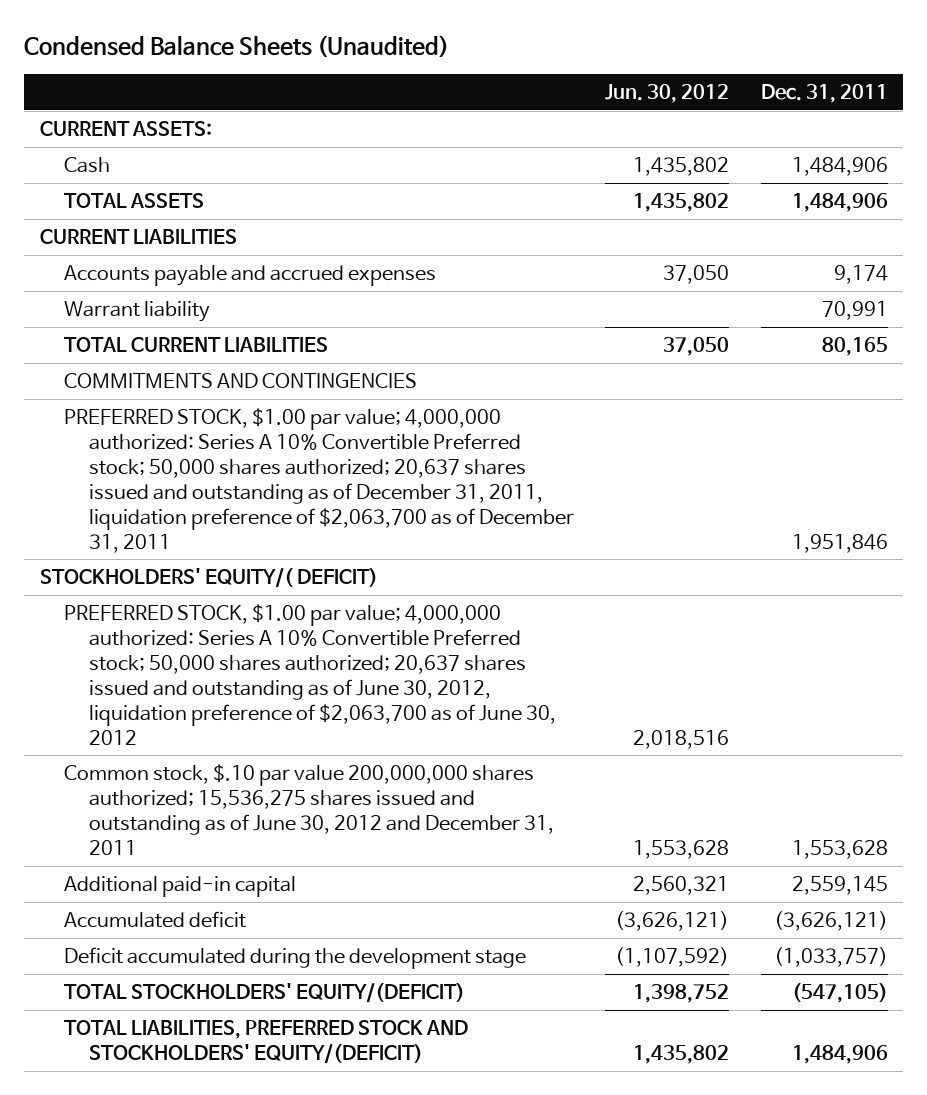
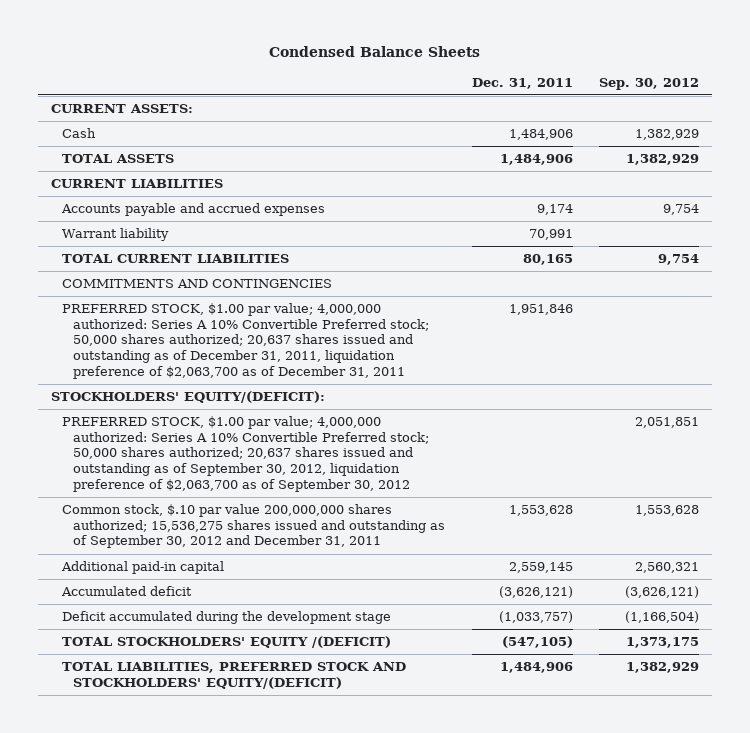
[23,35,449,59] Condensed Balance Sheets (Unaudited) -> [269,46,481,58] Condensed Balance Sheets
[605,83,730,103] Jun. 30, 2012 -> none
none -> [599,77,700,90] Sep. 30, 2012
[39,567,378,588] STOCKHOLDERS' EQUITY/( DEFICIT) -> [51,391,326,404] STOCKHOLDERS' EQUITY/(DEFICIT):
[64,603,557,745] PREFERRED STOCK, $1.00 par value; 4,000,000 authorized: Series A 10% Convertible Preferred stock; 50,000 shares authorized; 20,637 shares issued and outstanding as of June 30, 2012, liquidation preference of $2,063,700 as of June 30, 2012 -> [62,416,430,492] PREFERRED STOCK, $1.00 par value; 4,000,000 authorized: Series A 10% Convertible Preferred stock; 50,000 shares authorized; 20,637 shares issued and outstanding as of September 30, 2012, liquidation preference of $2,063,700 as of September 30, 2012
[64,763,555,855] Common stock, $.10 par value 200,000,000 shares authorized; 15,536,275 shares issued and outstanding as of June 30, 2012 and December 31, 2011 -> [62,504,446,549] Common stock, $.10 par value 200,000,000 shares authorized; 15,536,275 shares issued and outstanding as of September 30, 2012 and December 31, 2011
[64,982,466,1003] TOTAL STOCKHOLDERS' EQUITY/(DEFICIT) -> [62,636,392,649] TOTAL STOCKHOLDERS' EQUITY /(DEFICIT)

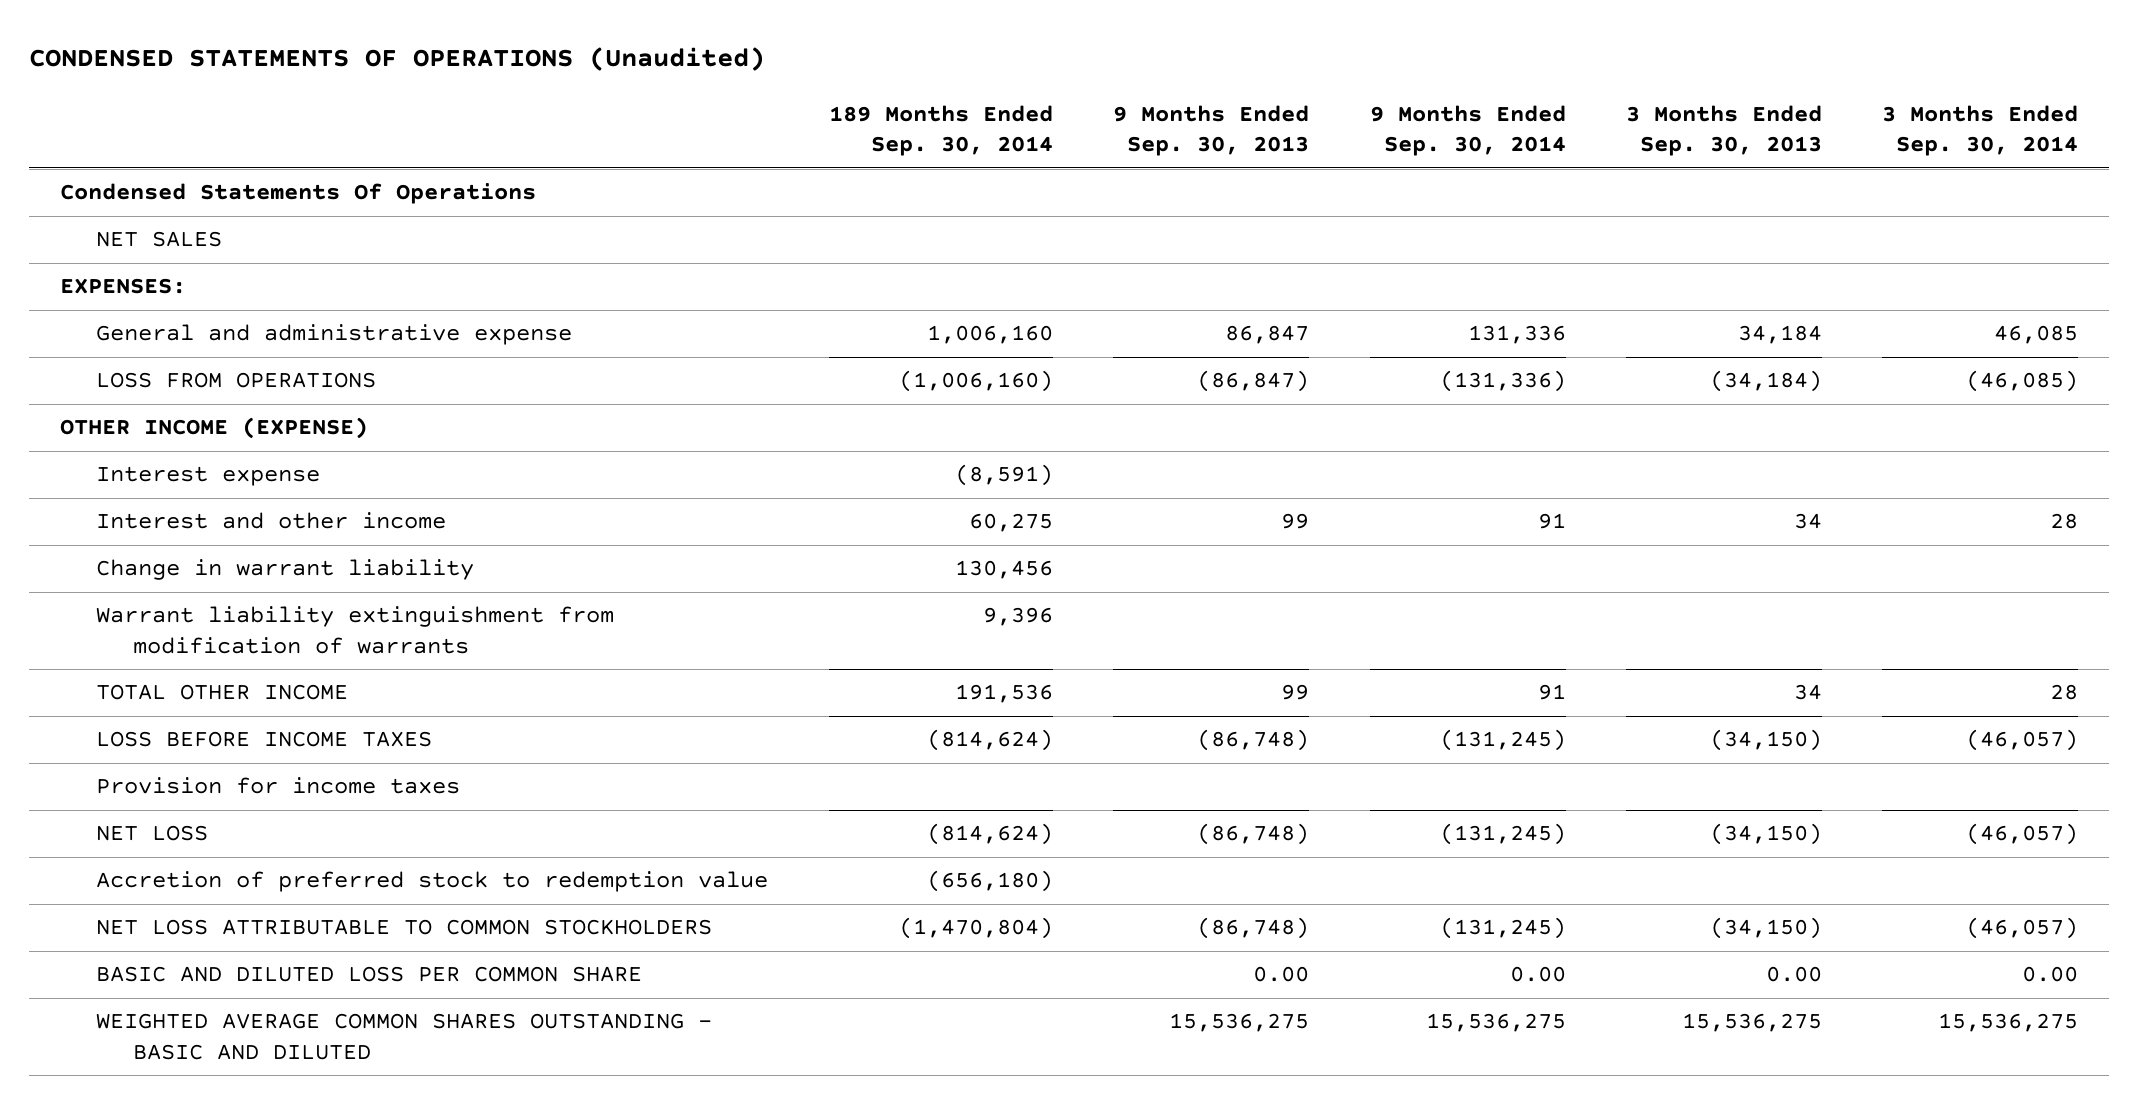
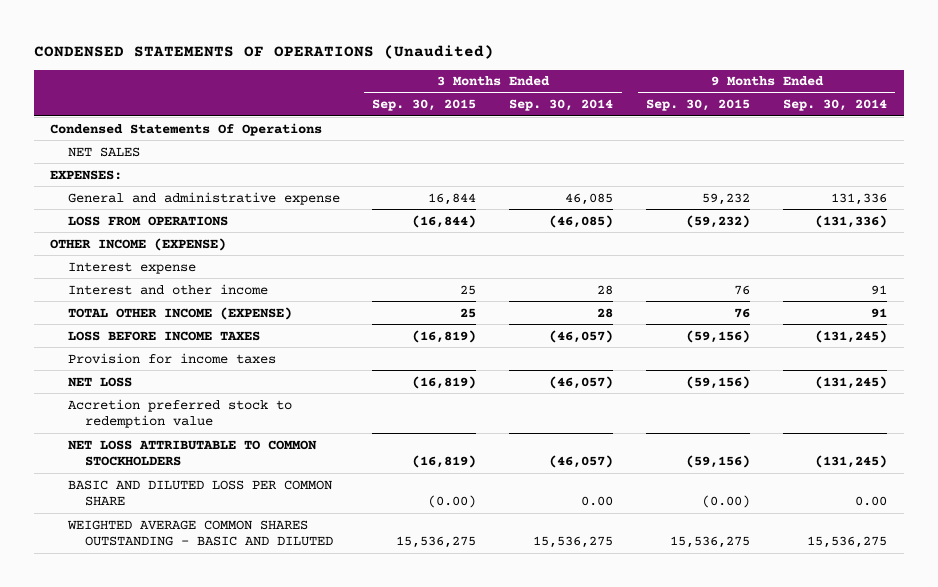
[828,104,1053,157] 189 Months Ended Sep. 30, 2014 -> none
[1113,104,1310,157] 9 Months Ended Sep. 30, 2013 -> none
[1625,104,1822,157] 3 Months Ended Sep. 30, 2013 -> none
none -> [372,99,477,112] Sep. 30, 2015
none -> [646,99,751,112] Sep. 30, 2015
[96,559,475,581] Change in warrant liability -> none
[96,606,615,655] Warrant liability extinguishment from modification of warrants -> none
[96,684,349,701] TOTAL OTHER INCOME -> [67,306,292,320] TOTAL OTHER INCOME (EXPENSE)
[96,871,769,893] Accretion of preferred stock to redemption value -> [67,398,292,429] Accretion preferred stock to redemption value

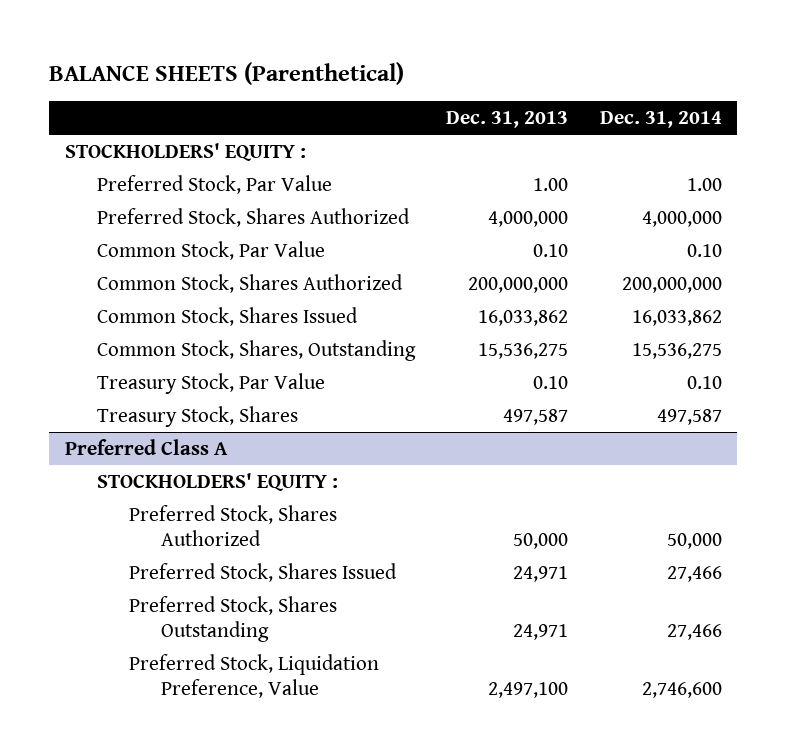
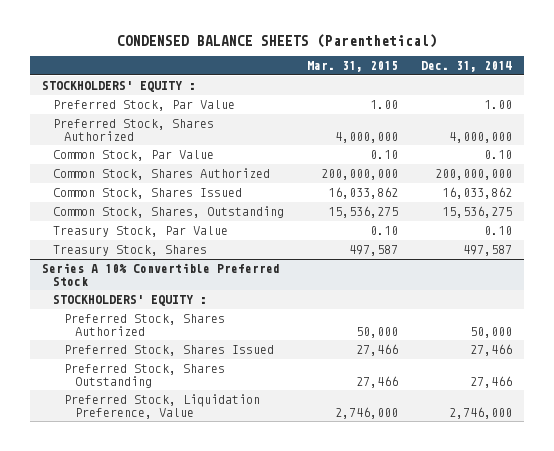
[49,61,405,85] BALANCE SHEETS (Parenthetical) -> [117,34,438,49] CONDENSED BALANCE SHEETS (Parenthetical)
[446,110,569,128] Dec. 31, 2013 -> none
none -> [307,61,399,73] Mar. 31, 2015
[64,438,228,455] Preferred Class A -> [42,262,281,286] Series A 10% Convertible Preferred Stock
[641,681,722,698] 2,746,600 -> [449,406,513,419] 2,746,000

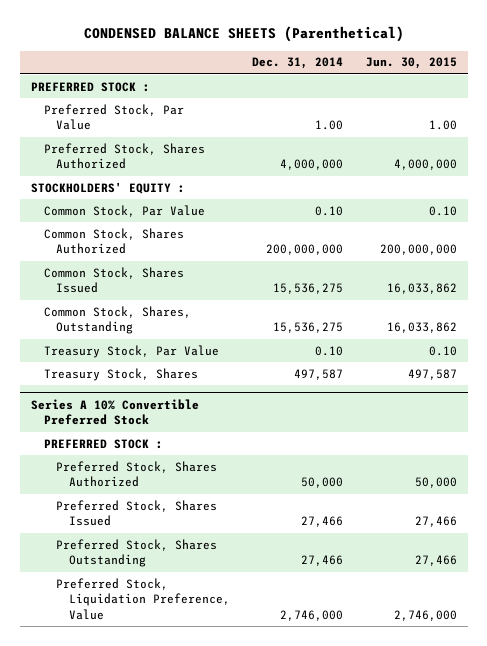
[307,61,399,73] Mar. 31, 2015 -> none
none -> [365,57,457,70] Jun. 30, 2015
none -> [30,81,150,92] PREFERRED STOCK :
[42,80,197,92] STOCKHOLDERS' EQUITY : -> [30,181,185,194] STOCKHOLDERS' EQUITY :
[442,186,513,199] 16,033,862 -> [273,283,344,295] 15,536,275
[53,294,208,306] STOCKHOLDERS' EQUITY : -> none
none -> [43,438,163,449] PREFERRED STOCK :

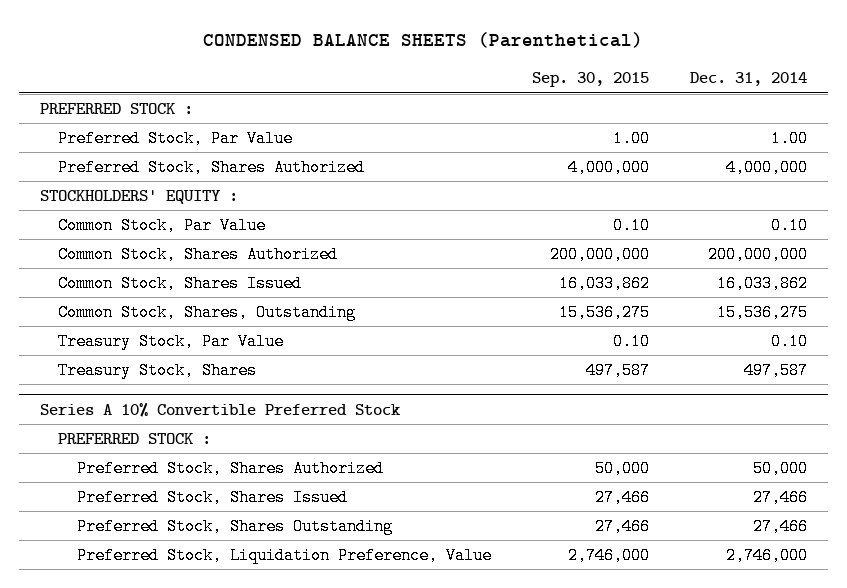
[365,57,457,70] Jun. 30, 2015 -> none
none -> [532,72,650,88] Sep. 30, 2015
[273,283,344,295] 15,536,275 -> [717,274,809,292] 16,033,862

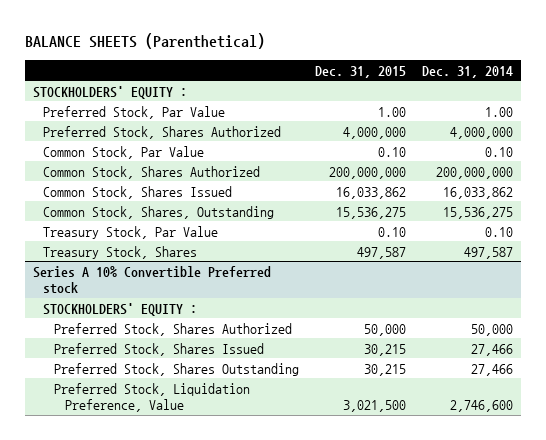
[203,32,644,49] CONDENSED BALANCE SHEETS (Parenthetical) -> [24,33,265,50] BALANCE SHEETS (Parenthetical)
[532,72,650,88] Sep. 30, 2015 -> none
none -> [314,65,406,78] Dec. 31, 2015
[39,102,193,114] PREFERRED STOCK : -> none
[39,189,238,204] STOCKHOLDERS' EQUITY : -> [32,85,187,99] STOCKHOLDERS' EQUITY :
[58,432,212,444] PREFERRED STOCK : -> none
[39,402,401,418] Series A 10% Convertible Preferred Stock -> [32,265,271,295] Series A 10% Convertible Preferred stock
none -> [43,302,198,316] STOCKHOLDERS' EQUITY :
[726,546,809,564] 2,746,000 -> [449,400,513,413] 2,746,600

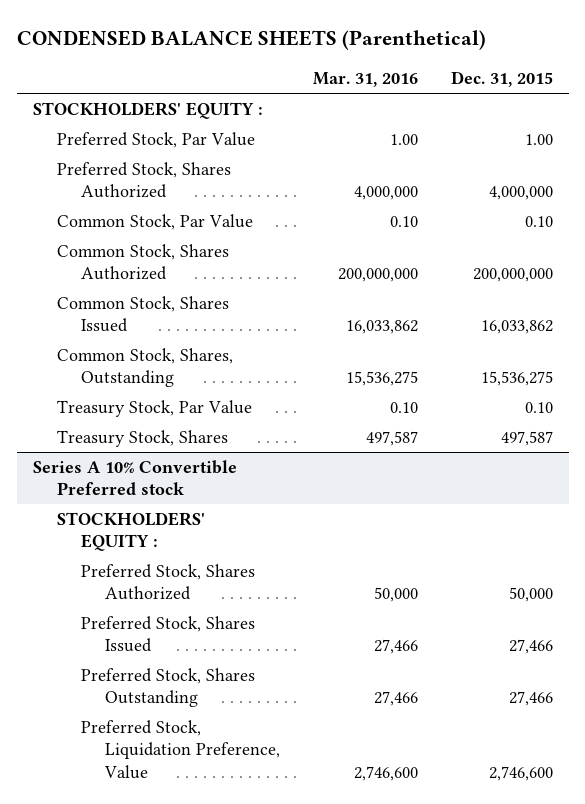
[24,33,265,50] BALANCE SHEETS (Parenthetical) -> [16,29,486,50] CONDENSED BALANCE SHEETS (Parenthetical)
[421,65,513,78] Dec. 31, 2014 -> none
none -> [312,72,418,88] Mar. 31, 2016
[363,343,406,356] 30,215 -> [508,639,553,655] 27,466
[363,363,406,376] 30,215 -> [508,691,553,707] 27,466
[342,400,406,413] 3,021,500 -> [488,765,553,781] 2,746,600

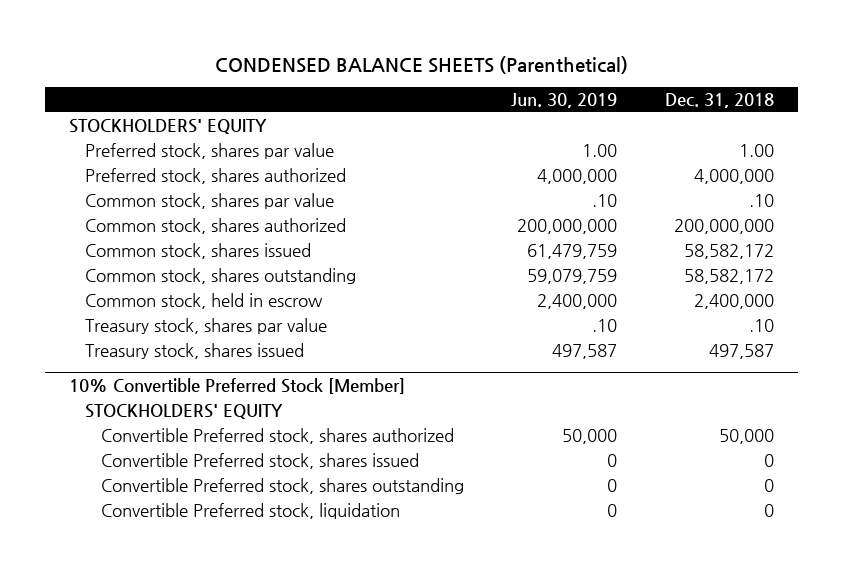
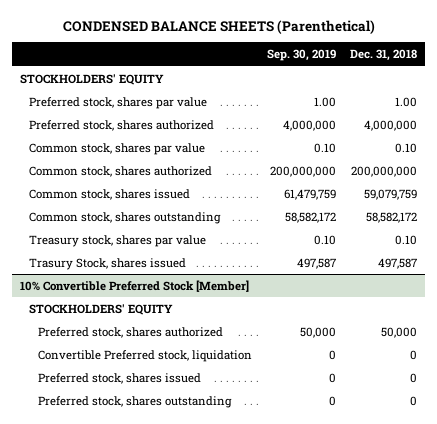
[511,93,618,109] Jun. 30, 2019 -> none
none -> [266,49,336,62] Sep. 30, 2019
[748,194,774,208] .10 -> [395,142,418,153] 0.10
[683,244,774,260] 58,582,172 -> [364,188,418,200] 59,079,759
[84,293,323,310] Common stock, held in escrow -> none
[748,319,774,333] .10 -> [395,234,418,245] 0.10
[84,343,304,360] Treasury stock, shares issued -> [28,257,186,270] Trasury Stock, shares issued
[100,453,419,470] Convertible Preferred stock, shares issued -> none
[100,478,464,495] Convertible Preferred stock, shares outstanding -> none
[100,428,454,445] Convertible Preferred stock, shares authorized -> [37,326,223,338] Preferred stock, shares authorized
none -> [37,372,201,384] Preferred stock, shares issued
none -> [37,395,232,408] Preferred stock, shares outstanding

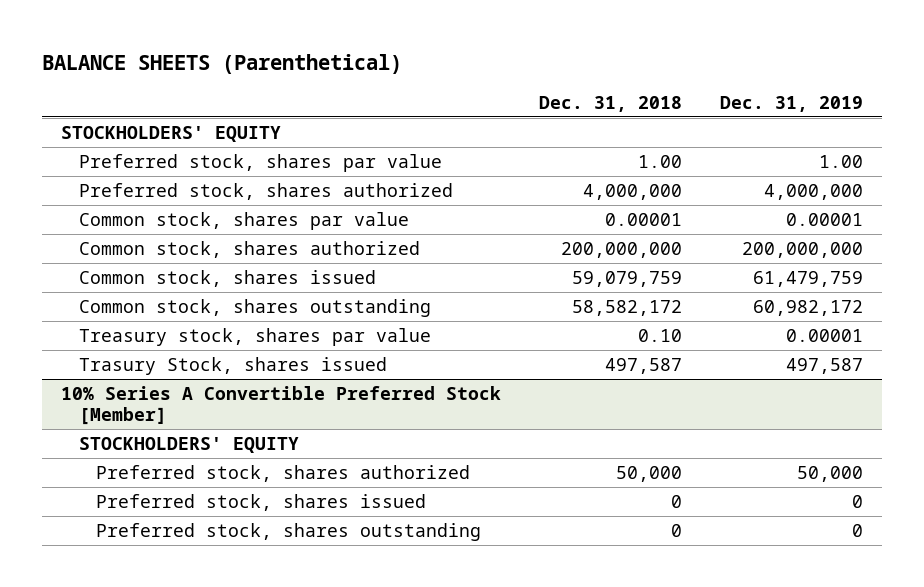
[62,19,375,34] CONDENSED BALANCE SHEETS (Parenthetical) -> [42,53,403,74] BALANCE SHEETS (Parenthetical)
[266,49,336,62] Sep. 30, 2019 -> none
none -> [720,95,864,112] Dec. 31, 2019
[395,142,418,153] 0.10 -> [605,212,683,226] 0.00001
[19,279,249,292] 10% Convertible Preferred Stock [Member] -> [61,385,502,426] 10% Series A Convertible Preferred Stock [Member]
[37,349,252,362] Convertible Preferred stock, liquidation -> none

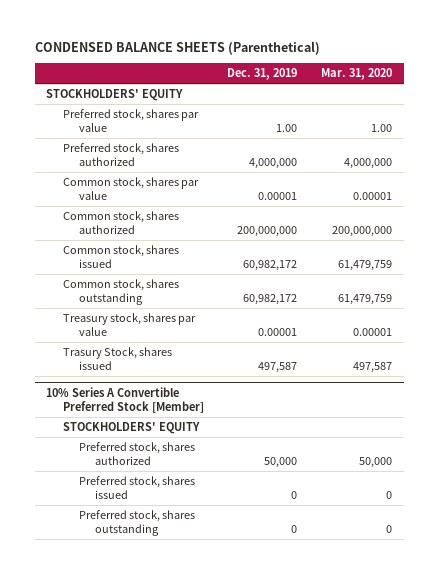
[42,53,403,74] BALANCE SHEETS (Parenthetical) -> [34,40,320,55] CONDENSED BALANCE SHEETS (Parenthetical)
[539,95,683,112] Dec. 31, 2018 -> none
none -> [321,68,393,81] Mar. 31, 2020
[753,270,864,287] 61,479,759 -> [243,260,298,272] 60,982,172

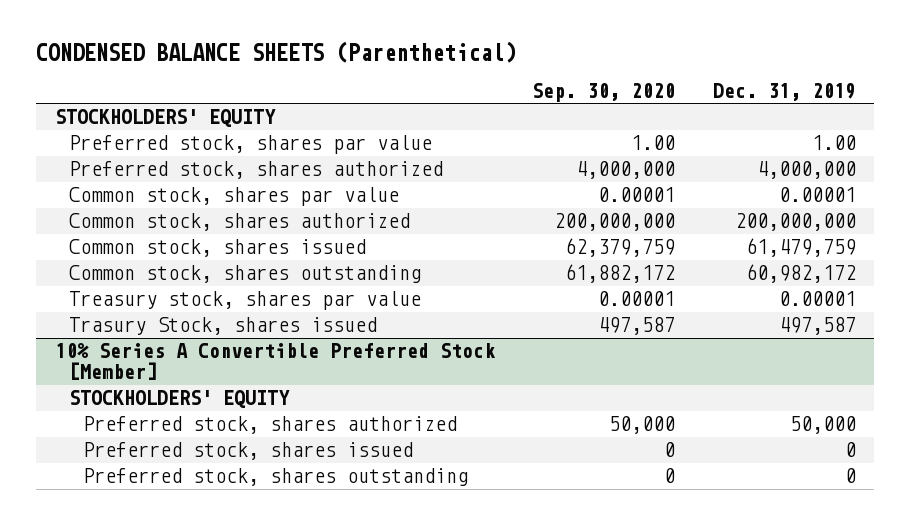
[321,68,393,81] Mar. 31, 2020 -> none
none -> [532,82,676,102] Sep. 30, 2020
[243,260,298,272] 60,982,172 -> [745,238,856,258] 61,479,759

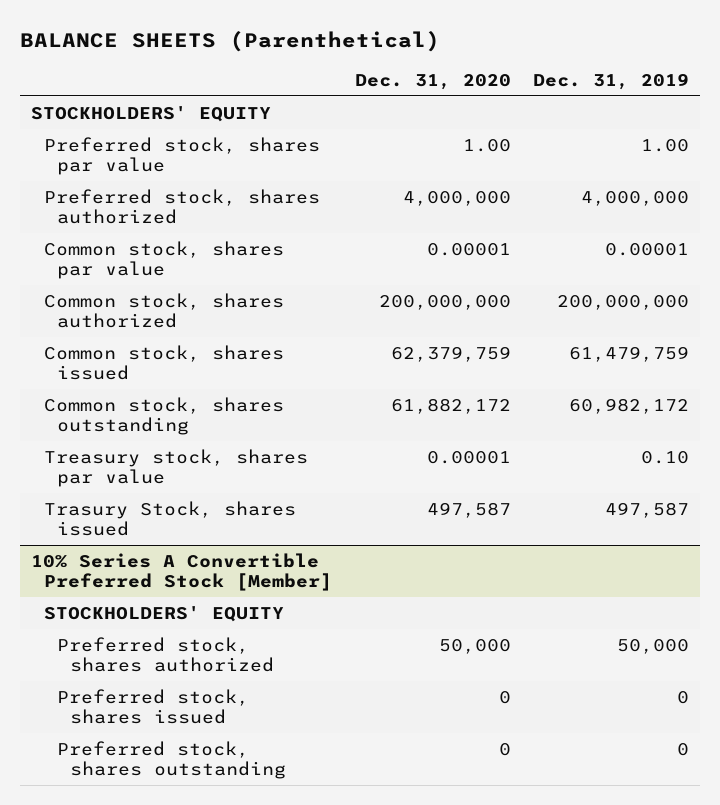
[35,41,516,64] CONDENSED BALANCE SHEETS (Parenthetical) -> [20,30,441,52] BALANCE SHEETS (Parenthetical)
[532,82,676,102] Sep. 30, 2020 -> none
none -> [354,73,511,90] Dec. 31, 2020
[778,291,856,307] 0.00001 -> [640,450,689,464] 0.10

